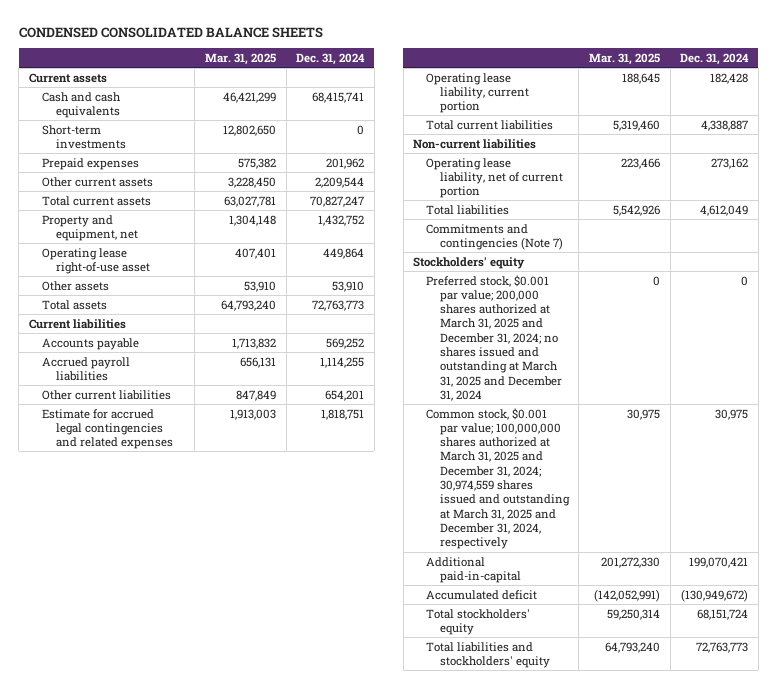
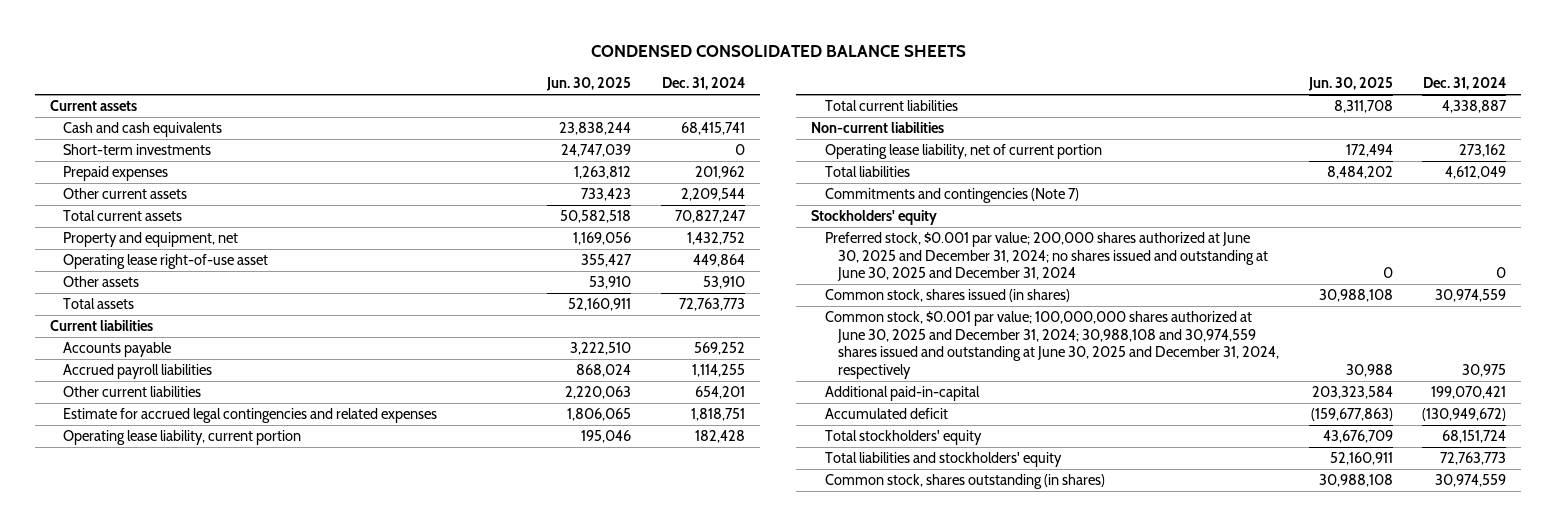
[204,52,276,65] Mar. 31, 2025 -> none
none -> [546,77,632,92] Jun. 30, 2025
[426,274,562,401] Preferred stock, $0.001 par value; 200,000 shares authorized at March 31, 2025 and December 31, 2024; no shares issued and outstanding at March 31, 2025 and December 31, 2024 -> [824,232,1269,282] Preferred stock, $0.001 par value; 200,000 shares authorized at June 30, 2025 and December 31, 2024; no shares issued and outstanding at June 30, 2025 and December 31, 2024
none -> [824,289,1070,303] Common stock, shares issued (in shares)
[426,407,570,550] Common stock, $0.001 par value; 100,000,000 shares authorized at March 31, 2025 and December 31, 2024; 30,974,559 shares issued and outstanding at March 31, 2025 and December 31, 2024, respectively -> [824,311,1280,379] Common stock, $0.001 par value; 100,000,000 shares authorized at June 30, 2025 and December 31, 2024; 30,988,108 and 30,974,559 shares issued and outstanding at June 30, 2025 and December 31, 2024, respectively
none -> [824,474,1105,490] Common stock, shares outstanding (in shares)

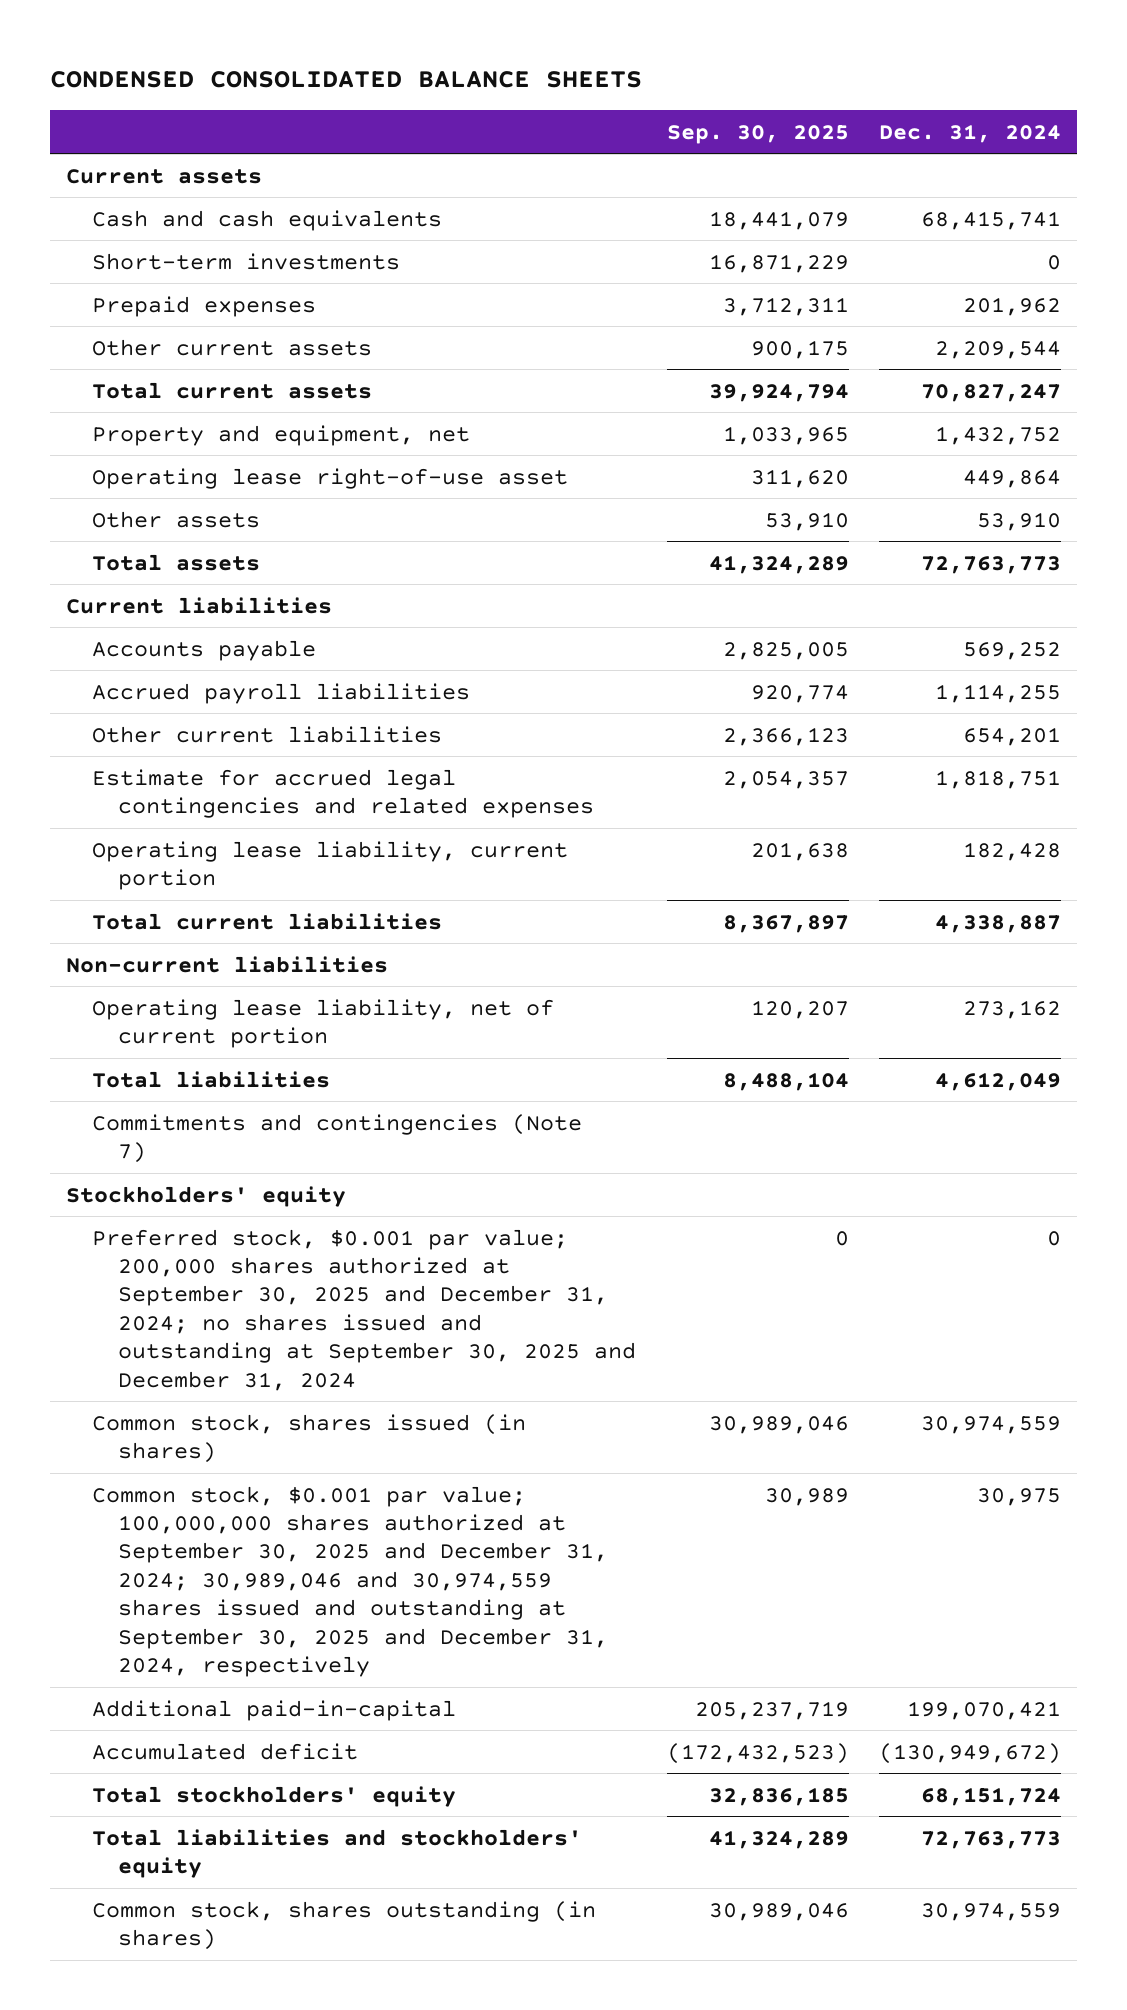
[546,77,632,92] Jun. 30, 2025 -> none
none -> [666,124,849,144] Sep. 30, 2025
[824,232,1269,282] Preferred stock, $0.001 par value; 200,000 shares authorized at June 30, 2025 and December 31, 2024; no shares issued and outstanding at June 30, 2025 and December 31, 2024 -> [91,1228,636,1391] Preferred stock, $0.001 par value; 200,000 shares authorized at September 30, 2025 and December 31, 2024; no shares issued and outstanding at September 30, 2025 and December 31, 2024
[824,311,1280,379] Common stock, $0.001 par value; 100,000,000 shares authorized at June 30, 2025 and December 31, 2024; 30,988,108 and 30,974,559 shares issued and outstanding at June 30, 2025 and December 31, 2024, respectively -> [91,1485,608,1678] Common stock, $0.001 par value; 100,000,000 shares authorized at September 30, 2025 and December 31, 2024; 30,989,046 and 30,974,559 shares issued and outstanding at September 30, 2025 and December 31, 2024, respectively

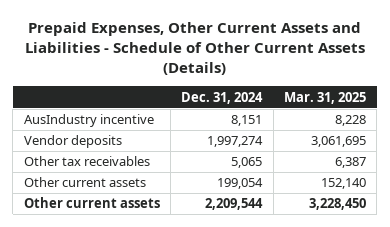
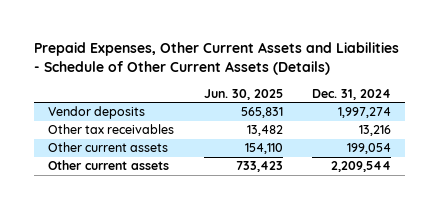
[284,91,367,104] Mar. 31, 2025 -> none
none -> [203,88,283,100] Jun. 30, 2025
[23,114,154,128] AusIndustry incentive -> none
[231,157,263,169] 5,065 -> [358,125,391,137] 13,216

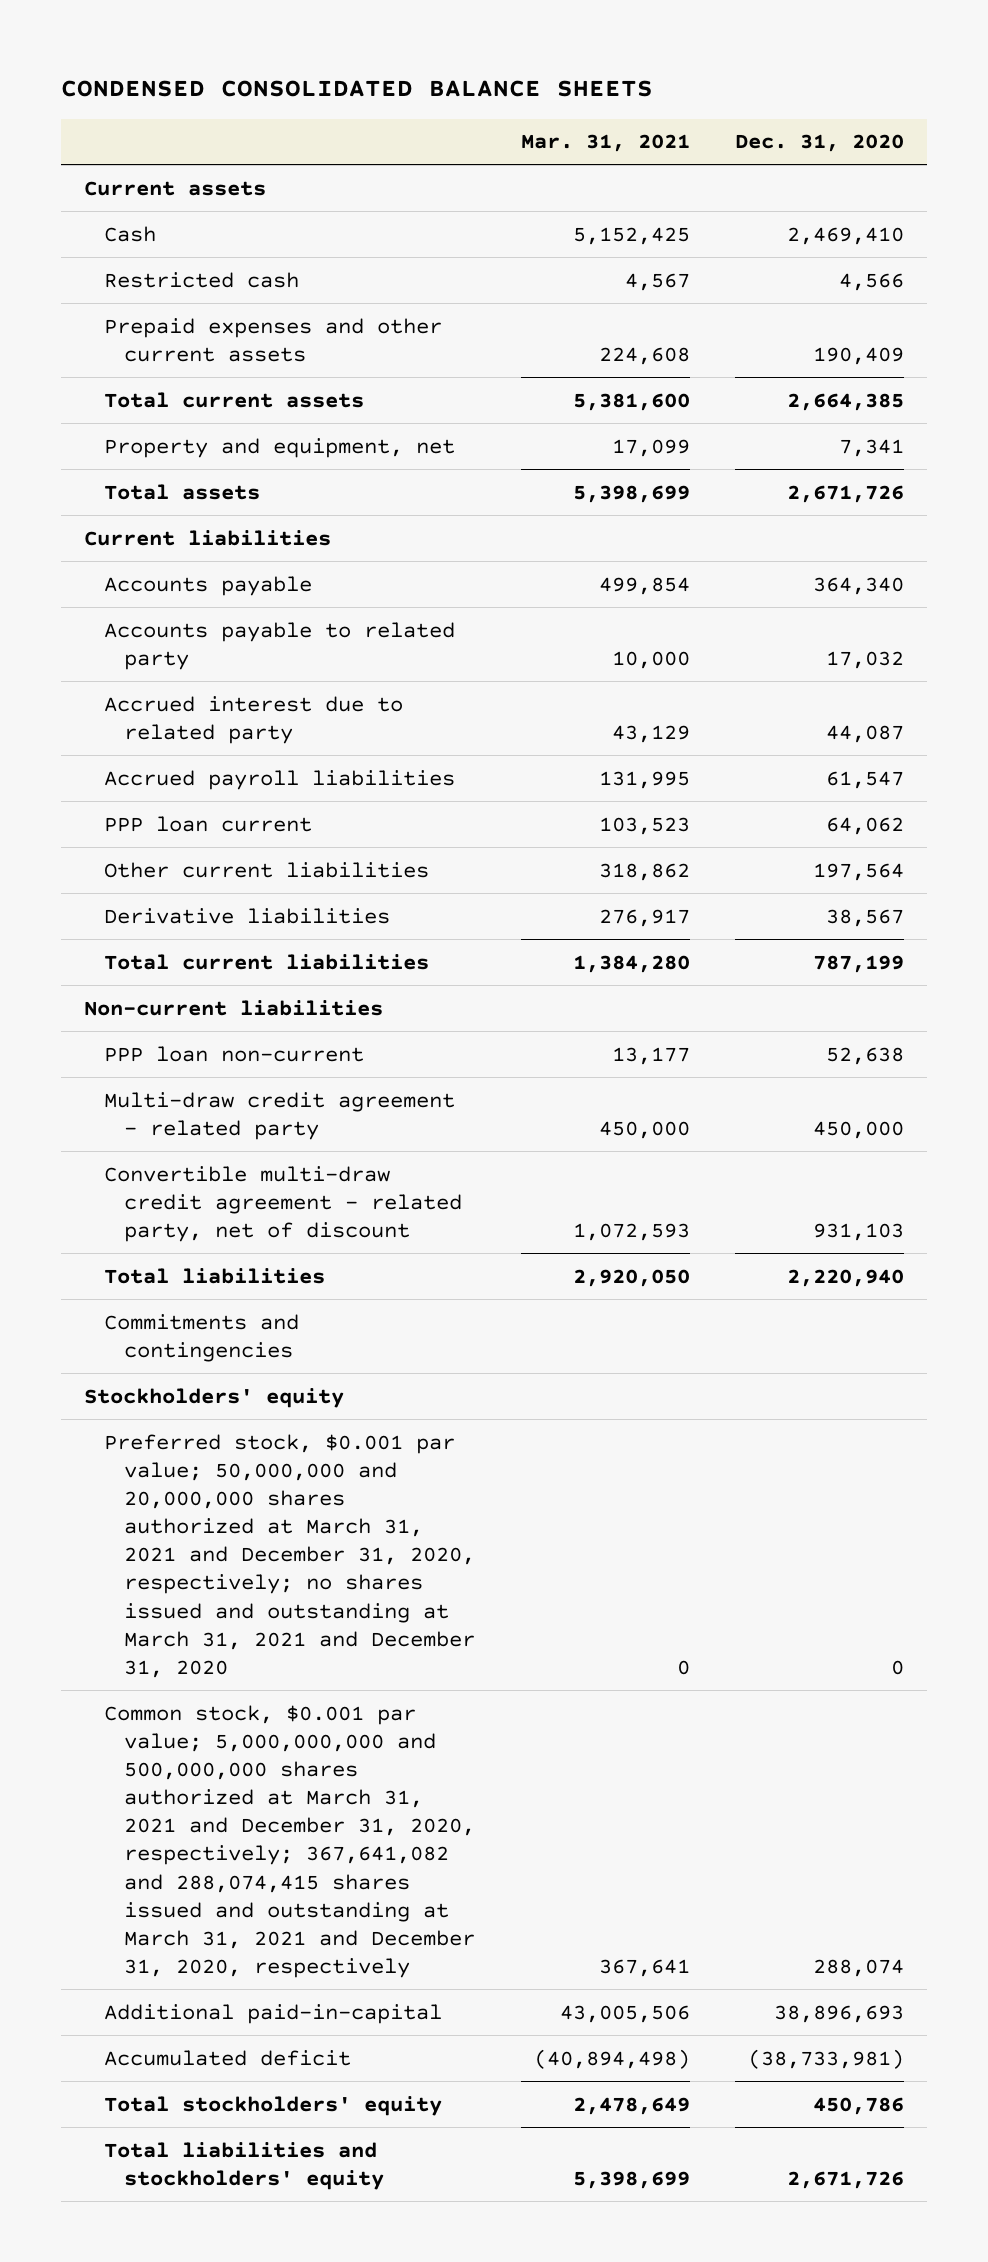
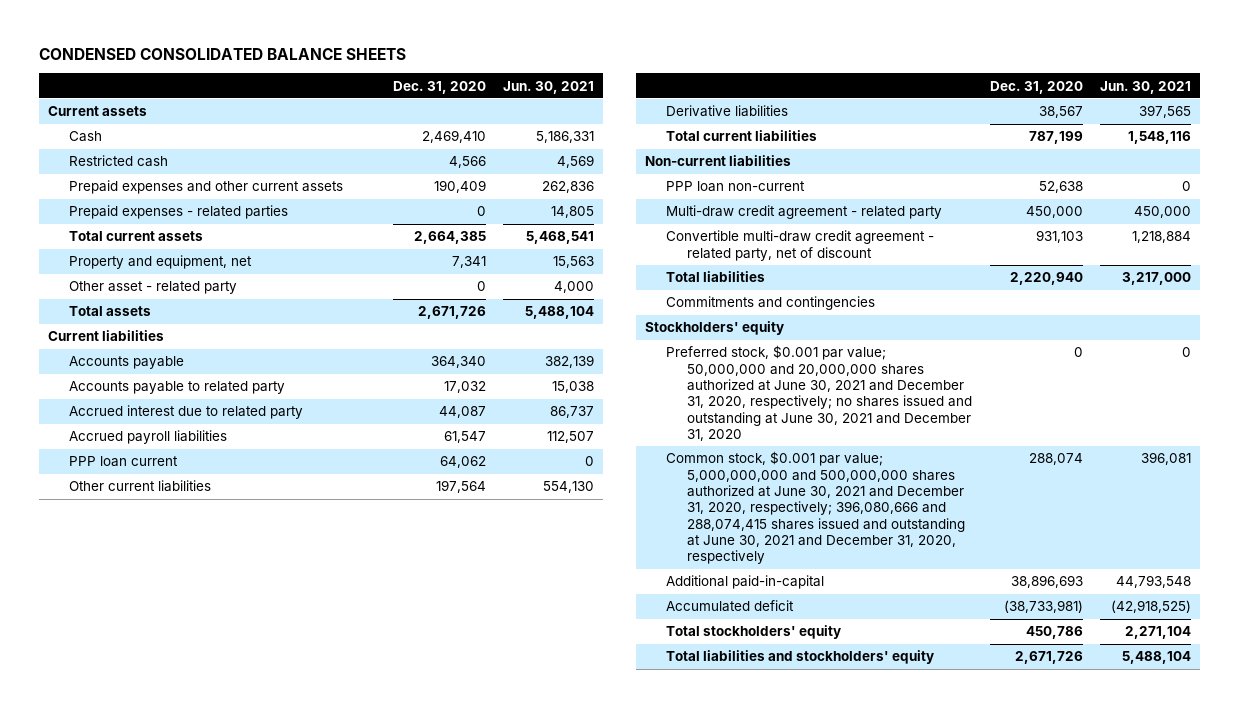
[520,134,690,153] Mar. 31, 2021 -> none
none -> [503,80,595,94] Jun. 30, 2021
none -> [69,205,289,220] Prepaid expenses - related parties
none -> [69,281,238,295] Other asset - related party
[103,1433,476,1679] Preferred stock, $0.001 par value; 50,000,000 and 20,000,000 shares authorized at March 31, 2021 and December 31, 2020, respectively; no shares issued and outstanding at March 31, 2021 and December 31, 2020 -> [666,345,973,441] Preferred stock, $0.001 par value; 50,000,000 and 20,000,000 shares authorized at June 30, 2021 and December 31, 2020, respectively; no shares issued and outstanding at June 30, 2021 and December 31, 2020
[103,1704,476,1979] Common stock, $0.001 par value; 5,000,000,000 and 500,000,000 shares authorized at March 31, 2021 and December 31, 2020, respectively; 367,641,082 and 288,074,415 shares issued and outstanding at March 31, 2021 and December 31, 2020, respectively -> [666,451,966,565] Common stock, $0.001 par value; 5,000,000,000 and 500,000,000 shares authorized at June 30, 2021 and December 31, 2020, respectively; 396,080,666 and 288,074,415 shares issued and outstanding at June 30, 2021 and December 31, 2020, respectively

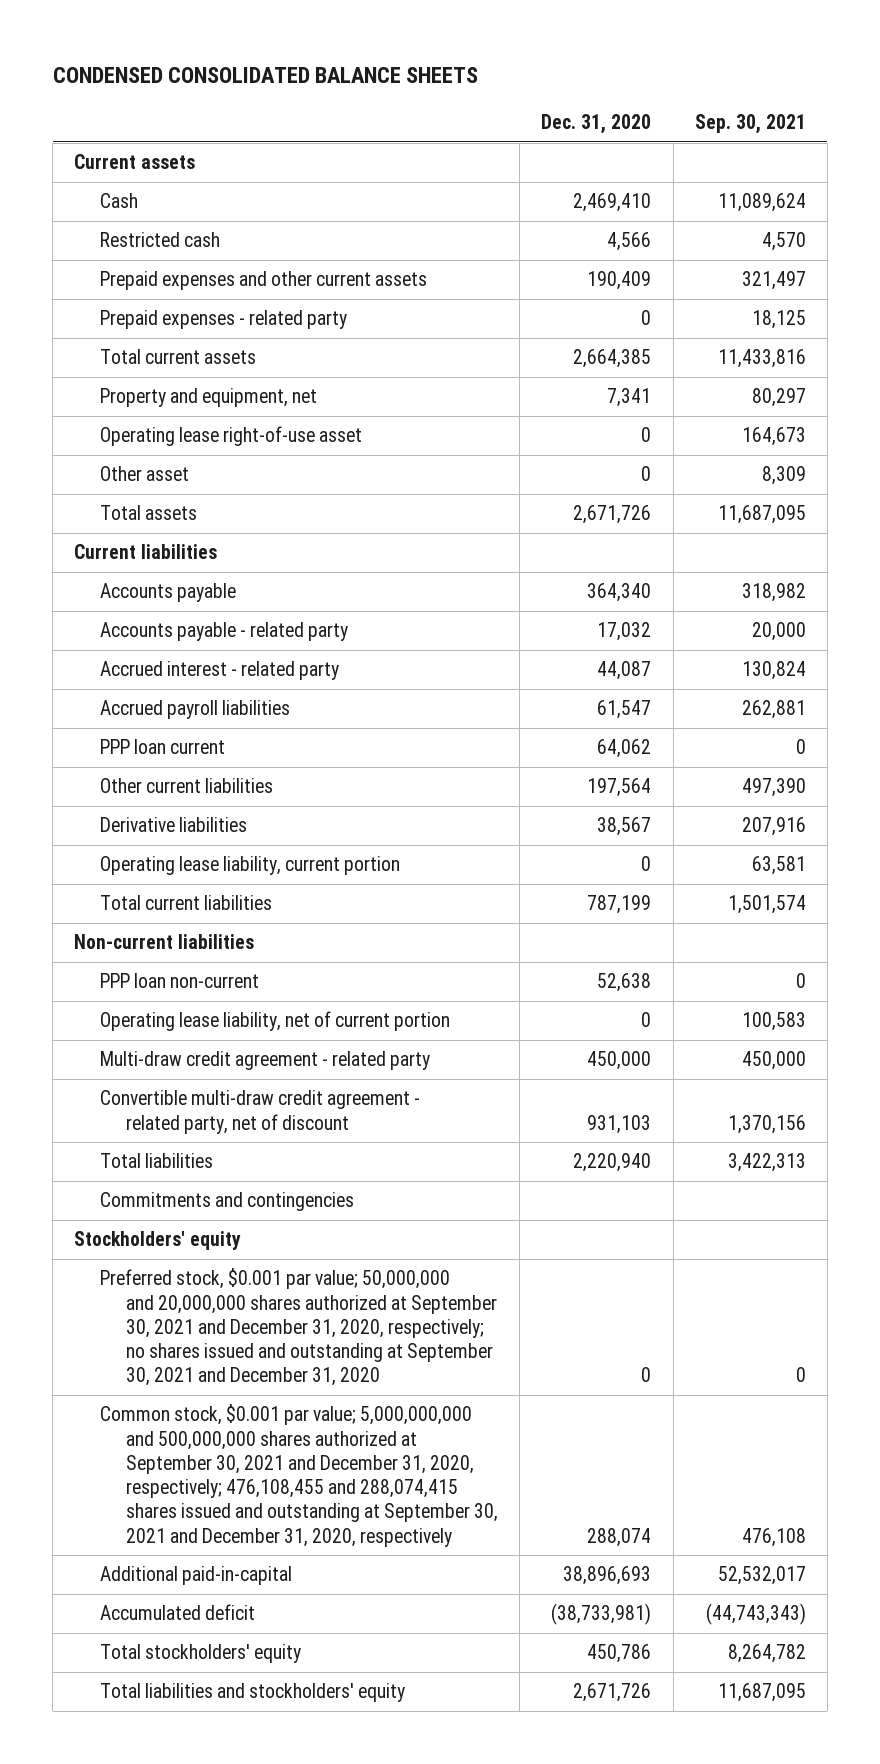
[503,80,595,94] Jun. 30, 2021 -> none
none -> [694,114,806,135] Sep. 30, 2021
[69,205,289,220] Prepaid expenses - related parties -> [100,310,348,330] Prepaid expenses - related party
none -> [100,426,363,447] Operating lease right-of-use asset
[69,281,238,295] Other asset - related party -> [100,466,190,482] Other asset
[69,381,286,395] Accounts payable to related party -> [100,622,349,642] Accounts payable - related party
[69,405,304,420] Accrued interest due to related party -> [100,661,340,681] Accrued interest - related party
none -> [100,856,401,876] Operating lease liability, current portion
none -> [100,1011,451,1032] Operating lease liability, net of current portion
[666,345,973,441] Preferred stock, $0.001 par value; 50,000,000 and 20,000,000 shares authorized at June 30, 2021 and December 31, 2020, respectively; no shares issued and outstanding at June 30, 2021 and December 31, 2020 -> [100,1268,498,1387] Preferred stock, $0.001 par value; 50,000,000 and 20,000,000 shares authorized at September 30, 2021 and December 31, 2020, respectively; no shares issued and outstanding at September 30, 2021 and December 31, 2020
[666,451,966,565] Common stock, $0.001 par value; 5,000,000,000 and 500,000,000 shares authorized at June 30, 2021 and December 31, 2020, respectively; 396,080,666 and 288,074,415 shares issued and outstanding at June 30, 2021 and December 31, 2020, respectively -> [100,1404,499,1547] Common stock, $0.001 par value; 5,000,000,000 and 500,000,000 shares authorized at September 30, 2021 and December 31, 2020, respectively; 476,108,455 and 288,074,415 shares issued and outstanding at September 30, 2021 and December 31, 2020, respectively

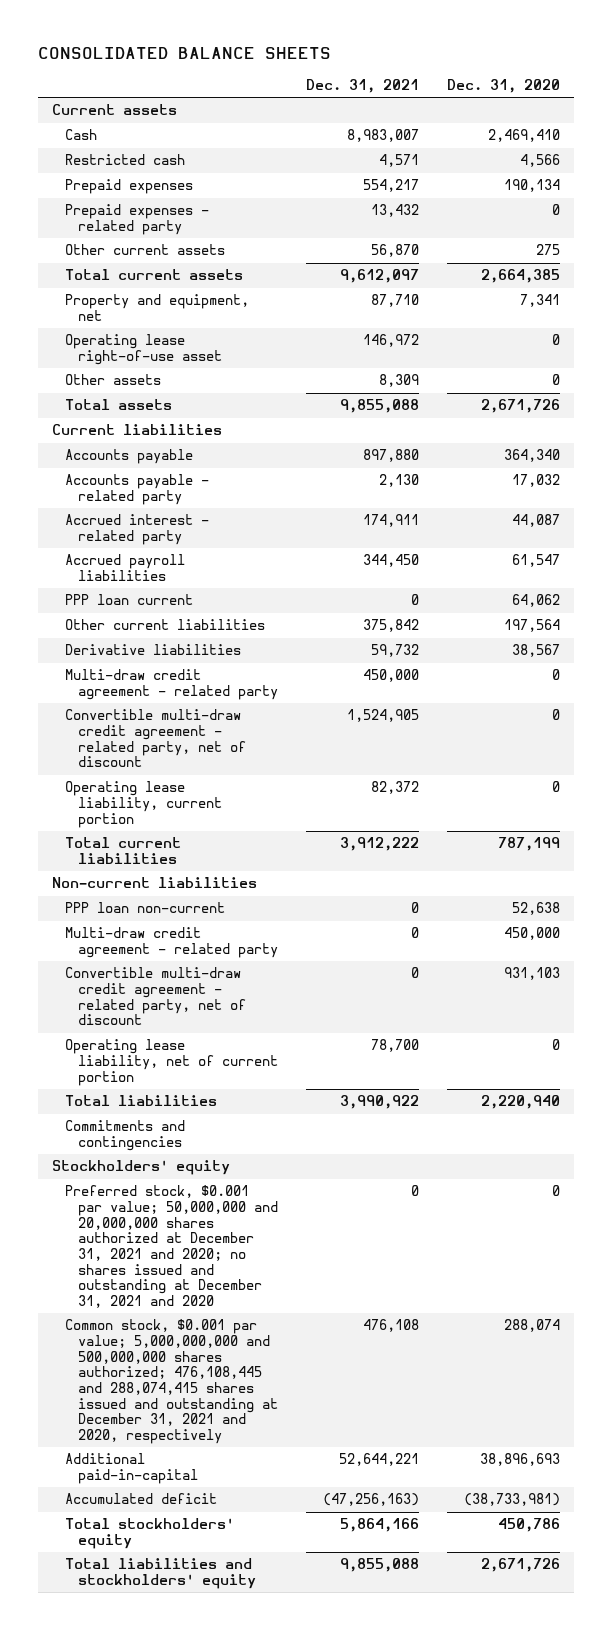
[52,67,478,84] CONDENSED CONSOLIDATED BALANCE SHEETS -> [38,47,332,60] CONSOLIDATED BALANCE SHEETS
[694,114,806,135] Sep. 30, 2021 -> none
none -> [306,78,420,93] Dec. 31, 2021
[100,271,428,291] Prepaid expenses and other current assets -> none
none -> [65,179,194,195] Prepaid expenses
none -> [65,244,226,256] Other current assets
[100,466,190,482] Other asset -> [65,374,162,386] Other assets
none -> [65,669,279,701] Multi-draw credit agreement - related party
none -> [65,709,247,768] Convertible multi-draw credit agreement - related party, net of discount
[100,1011,451,1032] Operating lease liability, net of current portion -> [65,1039,279,1086] Operating lease liability, net of current portion
[100,1268,498,1387] Preferred stock, $0.001 par value; 50,000,000 and 20,000,000 shares authorized at September 30, 2021 and December 31, 2020, respectively; no shares issued and outstanding at September 30, 2021 and December 31, 2020 -> [65,1185,279,1309] Preferred stock, $0.001 par value; 50,000,000 and 20,000,000 shares authorized at December 31, 2021 and 2020; no shares issued and outstanding at December 31, 2021 and 2020
[100,1404,499,1547] Common stock, $0.001 par value; 5,000,000,000 and 500,000,000 shares authorized at September 30, 2021 and December 31, 2020, respectively; 476,108,455 and 288,074,415 shares issued and outstanding at September 30, 2021 and December 31, 2020, respectively -> [65,1319,279,1445] Common stock, $0.001 par value; 5,000,000,000 and 500,000,000 shares authorized; 476,108,445 and 288,074,415 shares issued and outstanding at December 31, 2021 and 2020, respectively

